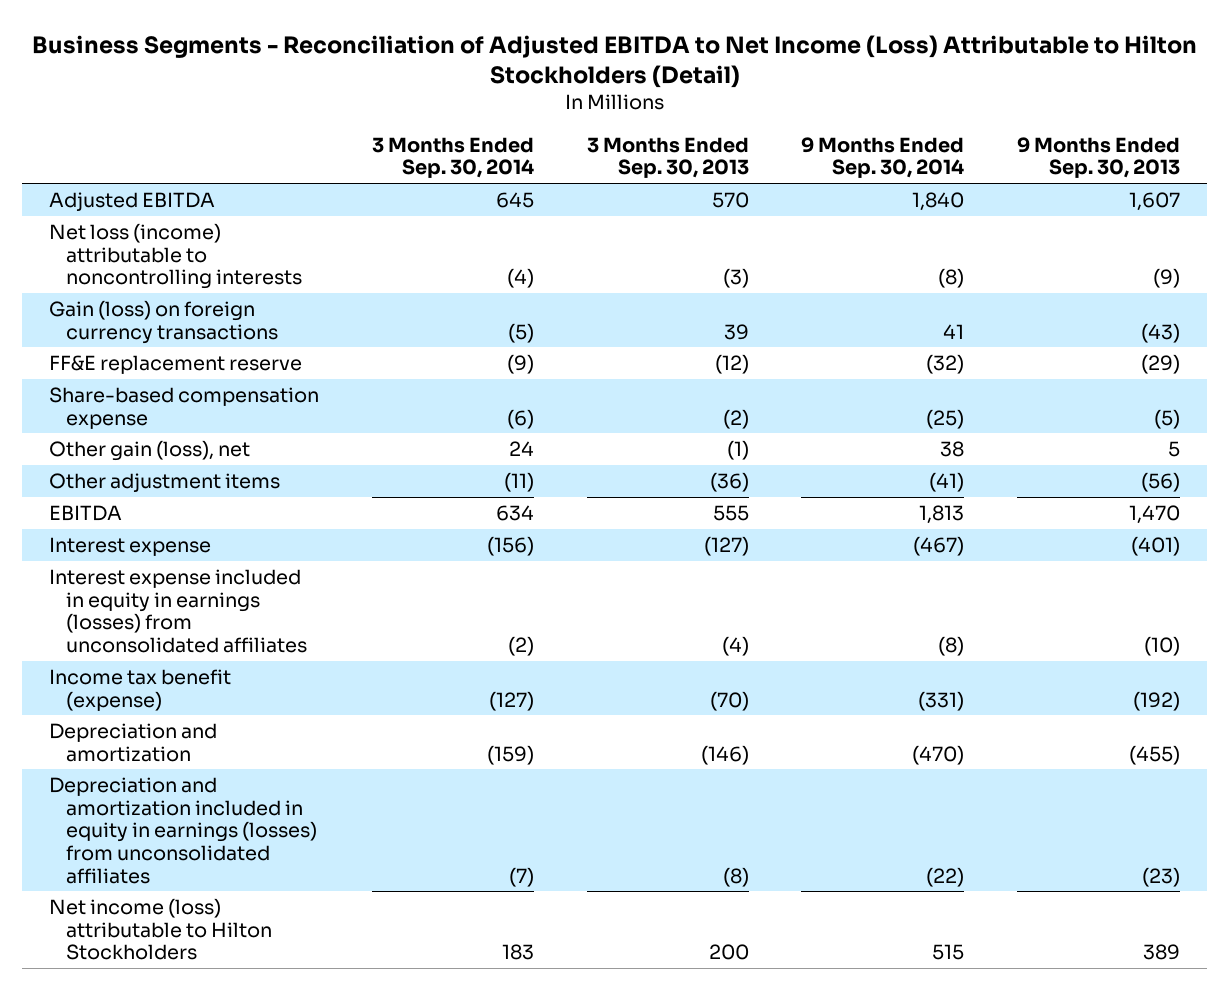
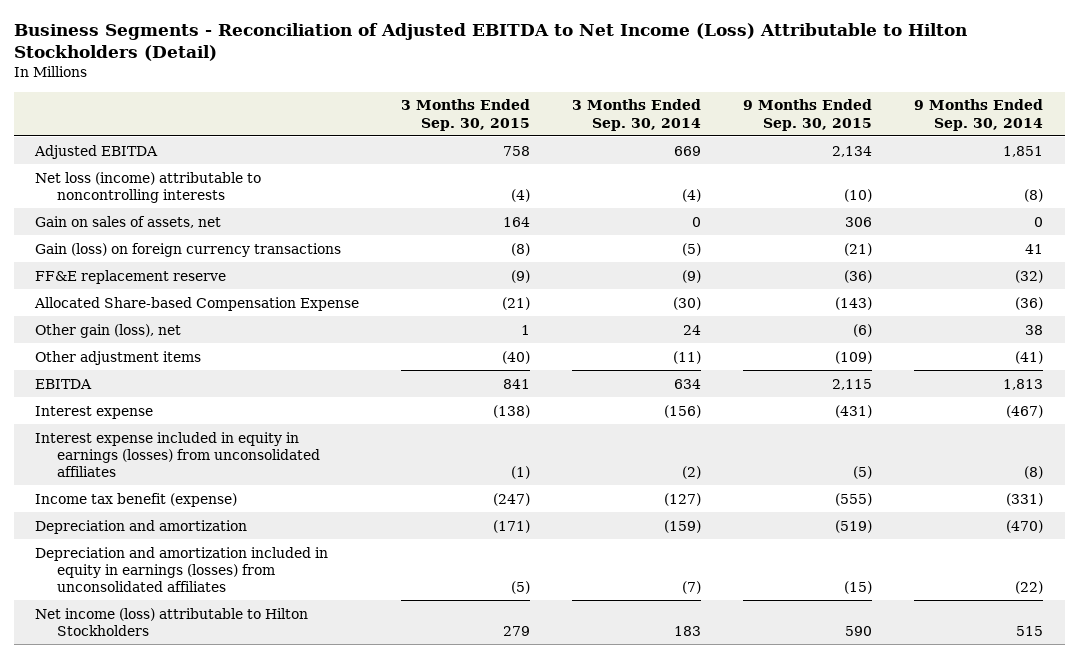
[586,136,749,179] 3 Months Ended Sep. 30, 2013 -> none
[1017,136,1181,179] 9 Months Ended Sep. 30, 2013 -> none
none -> [401,99,531,131] 3 Months Ended Sep. 30, 2015
none -> [743,99,873,131] 9 Months Ended Sep. 30, 2015
[495,191,534,208] 645 -> [674,145,702,156] 669
[912,191,965,211] 1,840 -> [1003,145,1044,157] 1,851
none -> [35,215,222,228] Gain on sales of assets, net
[48,386,319,429] Share-based compensation expense -> [34,296,360,311] Allocated Share-based Compensation Expense
[506,408,534,429] (6) -> [673,296,702,310] (30)
[926,408,965,429] (25) -> [1015,296,1044,310] (36)

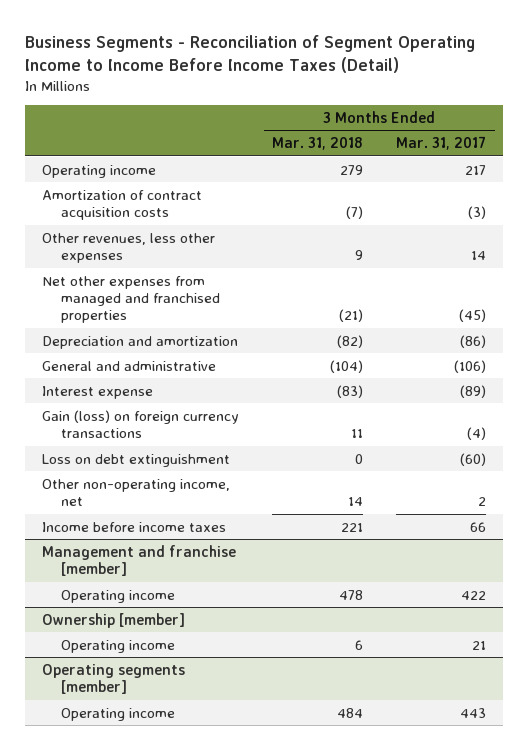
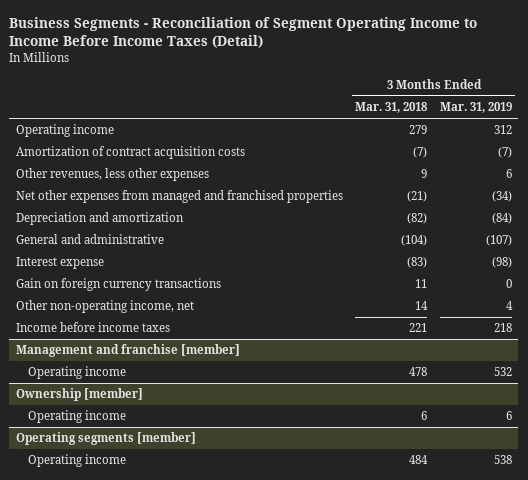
[396,136,487,151] Mar. 31, 2017 -> none
none -> [440,102,513,114] Mar. 31, 2019
[41,453,230,467] Loss on debt extinguishment -> none
[41,409,239,438] Gain (loss) on foreign currency transactions -> [15,278,221,292] Gain on foreign currency transactions

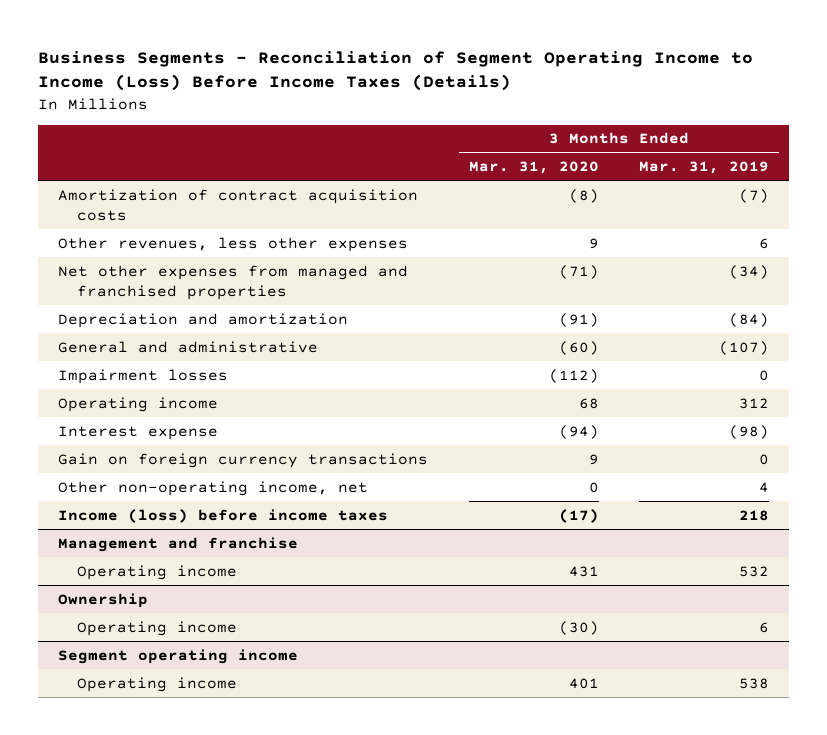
[9,16,478,48] Business Segments - Reconciliation of Segment Operating Income to Income Before Income Taxes (Detail) -> [38,50,754,92] Business Segments - Reconciliation of Segment Operating Income to Income (Loss) Before Income Taxes (Details)
[355,102,429,114] Mar. 31, 2018 -> none
none -> [468,161,599,175] Mar. 31, 2020
none -> [58,368,229,384] Impairment losses
[15,124,114,138] Operating income -> [58,396,219,412] Operating income
[15,322,170,333] Income before income taxes -> [58,508,389,523] Income (loss) before income taxes
[15,344,240,358] Management and franchise [member] -> [58,536,299,552] Management and franchise
[15,388,143,402] Ownership [member] -> [58,592,149,608] Ownership
[15,432,196,446] Operating segments [member] -> [58,648,299,664] Segment operating income

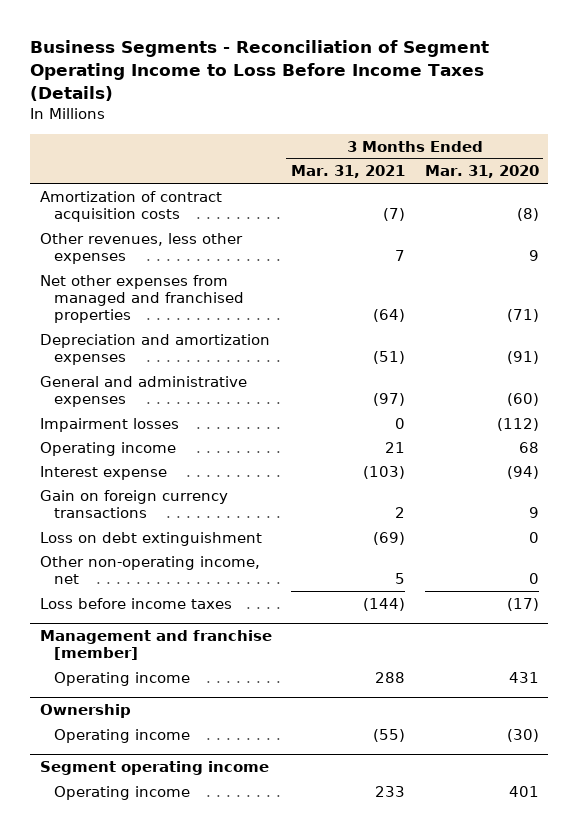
[38,50,754,92] Business Segments - Reconciliation of Segment Operating Income to Income (Loss) Before Income Taxes (Details) -> [29,39,489,102] Business Segments - Reconciliation of Segment Operating Income to Loss Before Income Taxes (Details)
[638,161,769,175] Mar. 31, 2019 -> none
none -> [291,165,406,179] Mar. 31, 2021
[58,312,349,328] Depreciation and amortization -> [39,333,270,365] Depreciation and amortization expenses
[58,340,319,353] General and administrative -> [39,375,247,407] General and administrative expenses
none -> [39,531,262,546] Loss on debt extinguishment
[58,508,389,523] Income (loss) before income taxes -> [39,597,232,609] Loss before income taxes
[58,536,299,552] Management and franchise -> [39,630,272,661] Management and franchise [member]

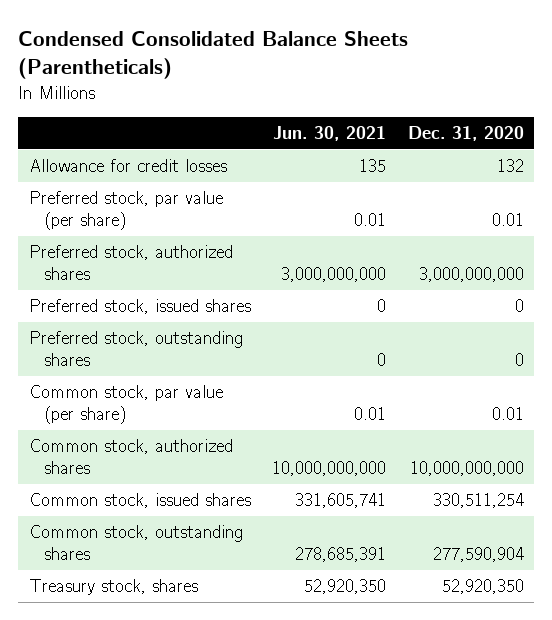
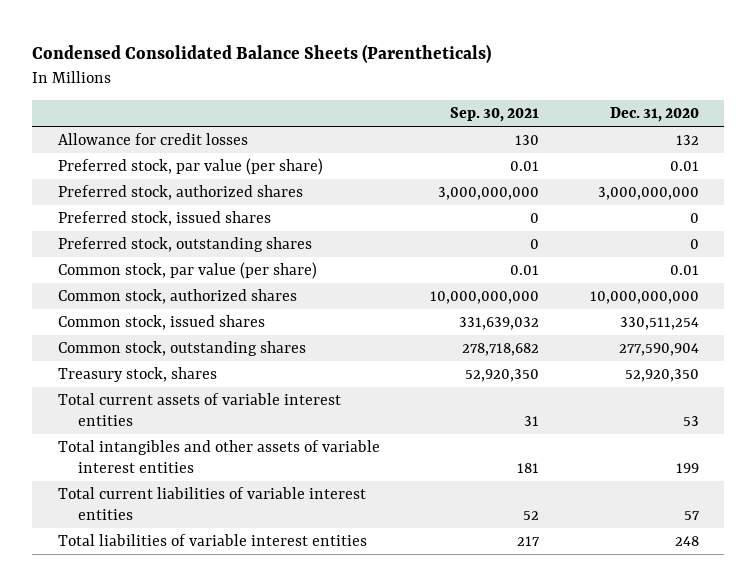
[273,126,387,142] Jun. 30, 2021 -> none
none -> [450,106,540,122] Sep. 30, 2021
none -> [57,393,341,426] Total current assets of variable interest entities
none -> [57,440,380,473] Total intangibles and other assets of variable interest entities
none -> [57,487,366,520] Total current liabilities of variable interest entities
none -> [57,534,367,547] Total liabilities of variable interest entities

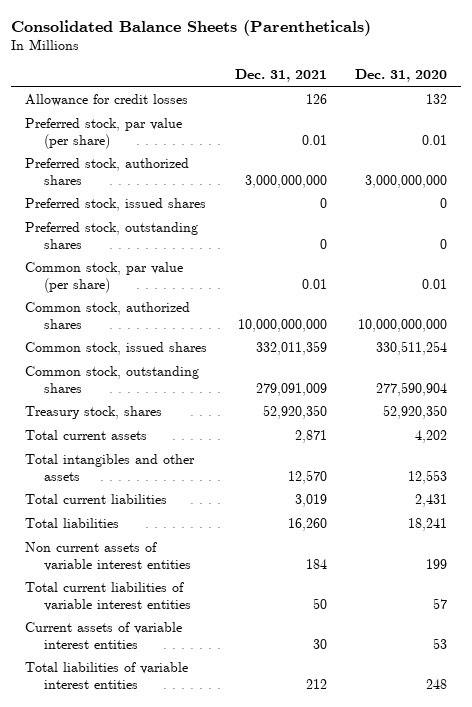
[32,44,492,64] Condensed Consolidated Balance Sheets (Parentheticals) -> [11,19,372,36] Consolidated Balance Sheets (Parentheticals)
[450,106,540,122] Sep. 30, 2021 -> none
none -> [234,69,327,83] Dec. 31, 2021
[57,393,341,426] Total current assets of variable interest entities -> none
none -> [24,430,147,441] Total current assets
none -> [24,454,195,481] Total intangibles and other assets
none -> [24,494,167,505] Total current liabilities
none -> [24,518,119,529] Total liabilities
[57,440,380,473] Total intangibles and other assets of variable interest entities -> [24,542,191,571] Non current assets of variable interest entities
none -> [24,622,182,649] Current assets of variable interest entities

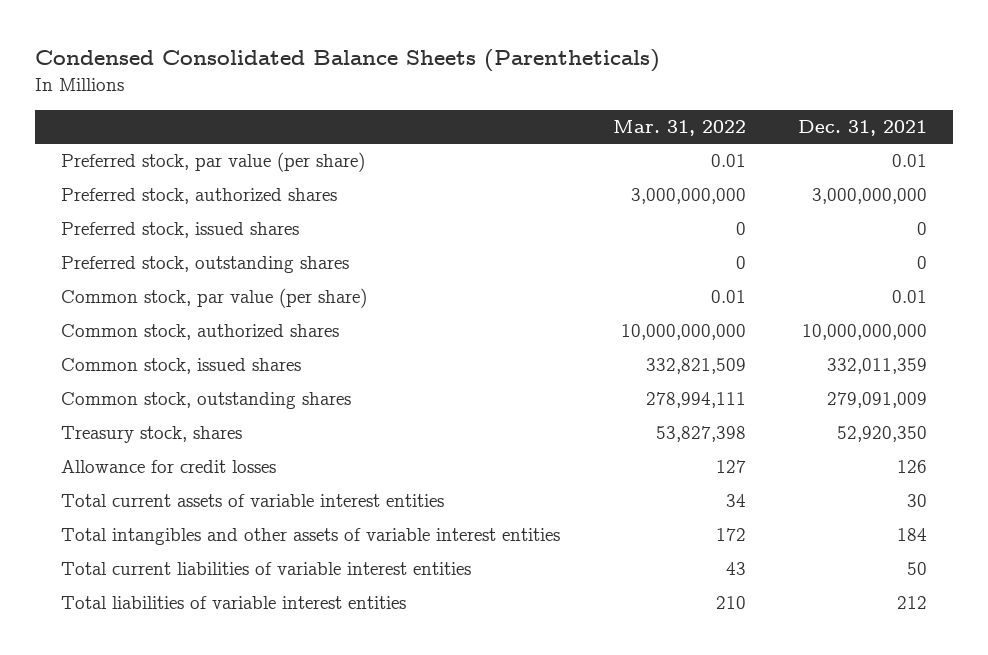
[11,19,372,36] Consolidated Balance Sheets (Parentheticals) -> [34,48,660,72] Condensed Consolidated Balance Sheets (Parentheticals)
[354,69,447,83] Dec. 31, 2020 -> none
none -> [612,120,746,137] Mar. 31, 2022
[24,430,147,441] Total current assets -> none
[24,454,195,481] Total intangibles and other assets -> none
[24,494,167,505] Total current liabilities -> none
[24,518,119,529] Total liabilities -> none
[24,94,188,107] Allowance for credit losses -> [61,460,277,474] Allowance for credit losses
none -> [61,494,445,508] Total current assets of variable interest entities
[24,542,191,571] Non current assets of variable interest entities -> [61,528,561,546] Total intangibles and other assets of variable interest entities
[24,622,182,649] Current assets of variable interest entities -> none

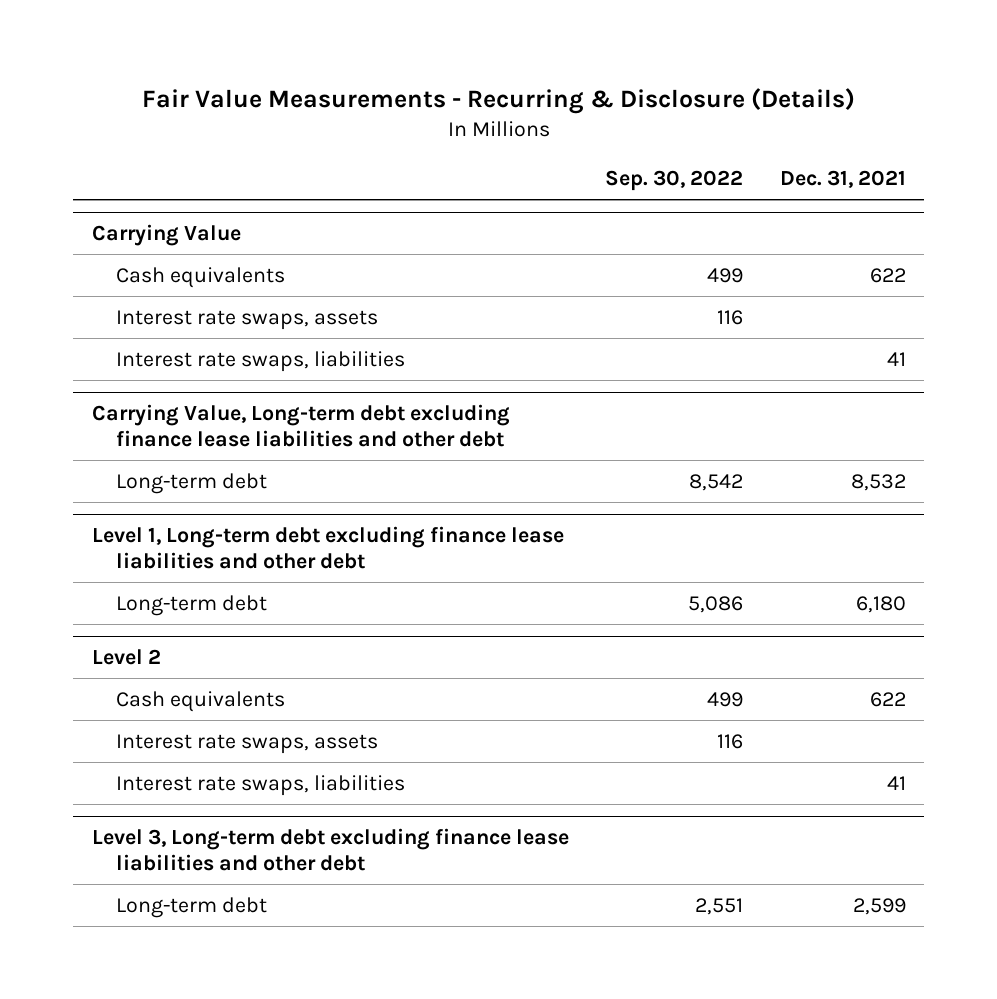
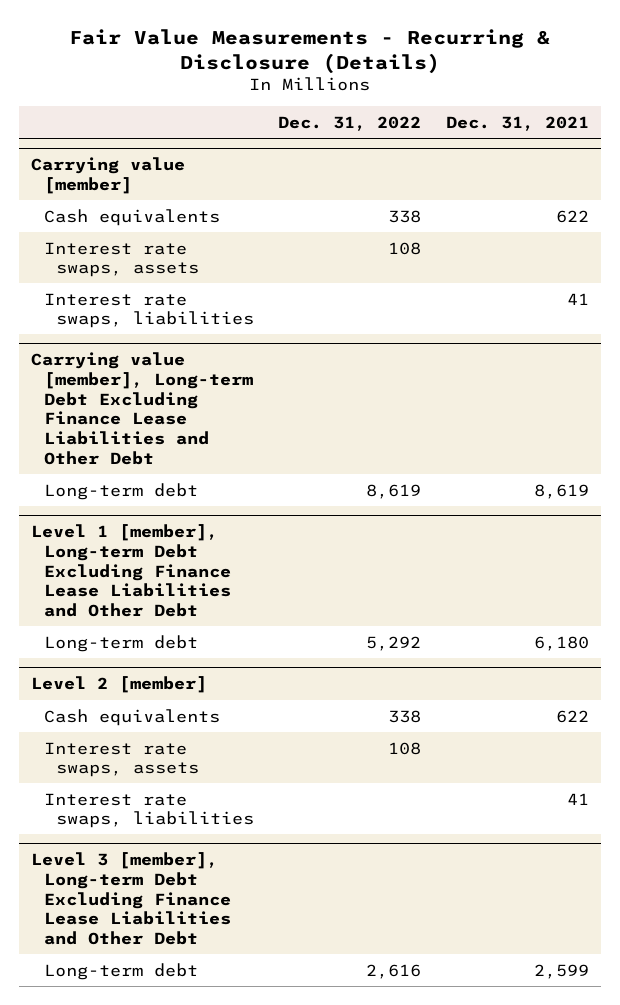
[605,170,744,192] Sep. 30, 2022 -> none
none -> [278,115,422,131] Dec. 31, 2022
[91,224,241,247] Carrying Value -> [31,157,186,194] Carrying value [member]
[91,404,510,447] Carrying Value, Long-term debt excluding finance lease liabilities and other debt -> [31,352,253,465] Carrying value [member], Long-term Debt Excluding Finance Lease Liabilities and Other Debt
[850,473,906,491] 8,532 -> [533,483,589,499] 8,619
[91,526,564,569] Level 1, Long-term debt excluding finance lease liabilities and other debt -> [31,524,231,617] Level 1 [member], Long-term Debt Excluding Finance Lease Liabilities and Other Debt
[91,649,161,666] Level 2 -> [31,676,208,694] Level 2 [member]
[91,828,569,871] Level 3, Long-term debt excluding finance lease liabilities and other debt -> [31,852,231,945] Level 3 [member], Long-term Debt Excluding Finance Lease Liabilities and Other Debt

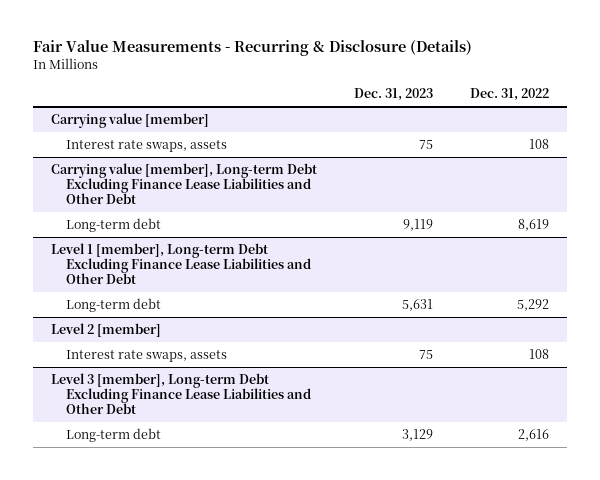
[445,115,589,131] Dec. 31, 2021 -> none
none -> [354,88,434,102] Dec. 31, 2023
[43,208,220,226] Cash equivalents -> none
[43,292,254,329] Interest rate swaps, liabilities -> none
[43,708,220,726] Cash equivalents -> none
[43,792,254,829] Interest rate swaps, liabilities -> none

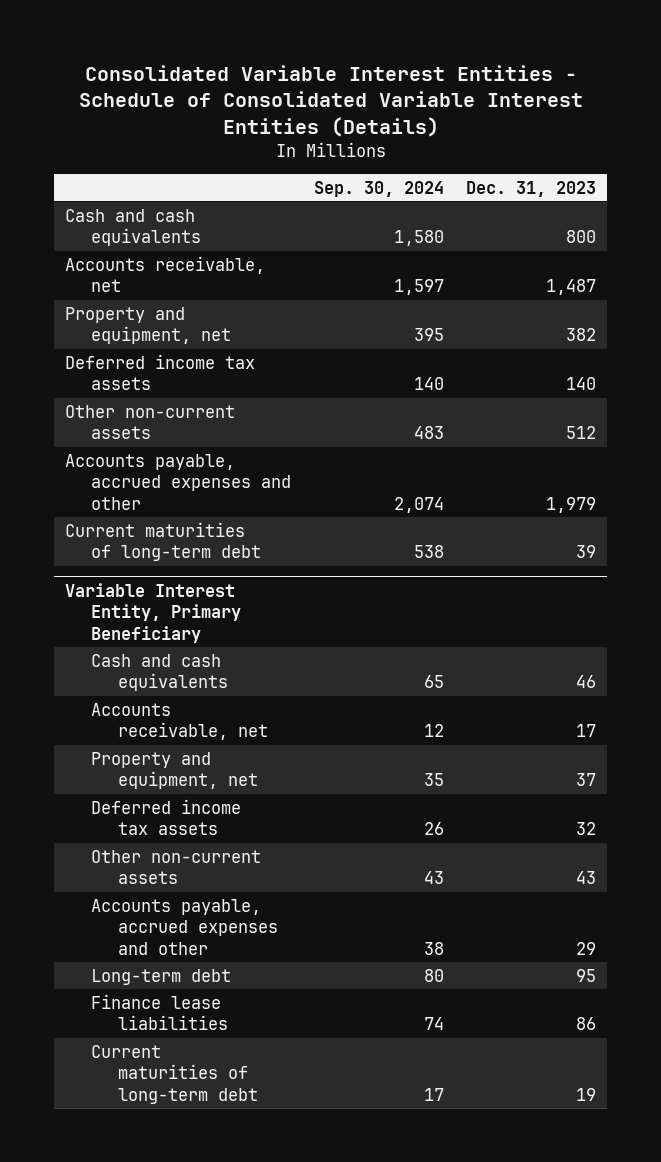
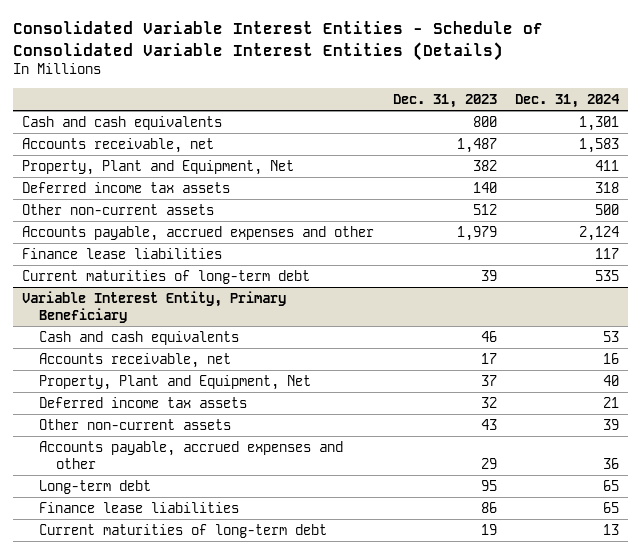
[313,180,444,197] Sep. 30, 2024 -> none
none -> [515,94,621,109] Dec. 31, 2024
[65,306,232,345] Property and equipment, net -> [22,159,295,175] Property, Plant and Equipment, Net
none -> [22,247,223,259] Finance lease liabilities
[91,751,258,790] Property and equipment, net -> [38,374,311,390] Property, Plant and Equipment, Net

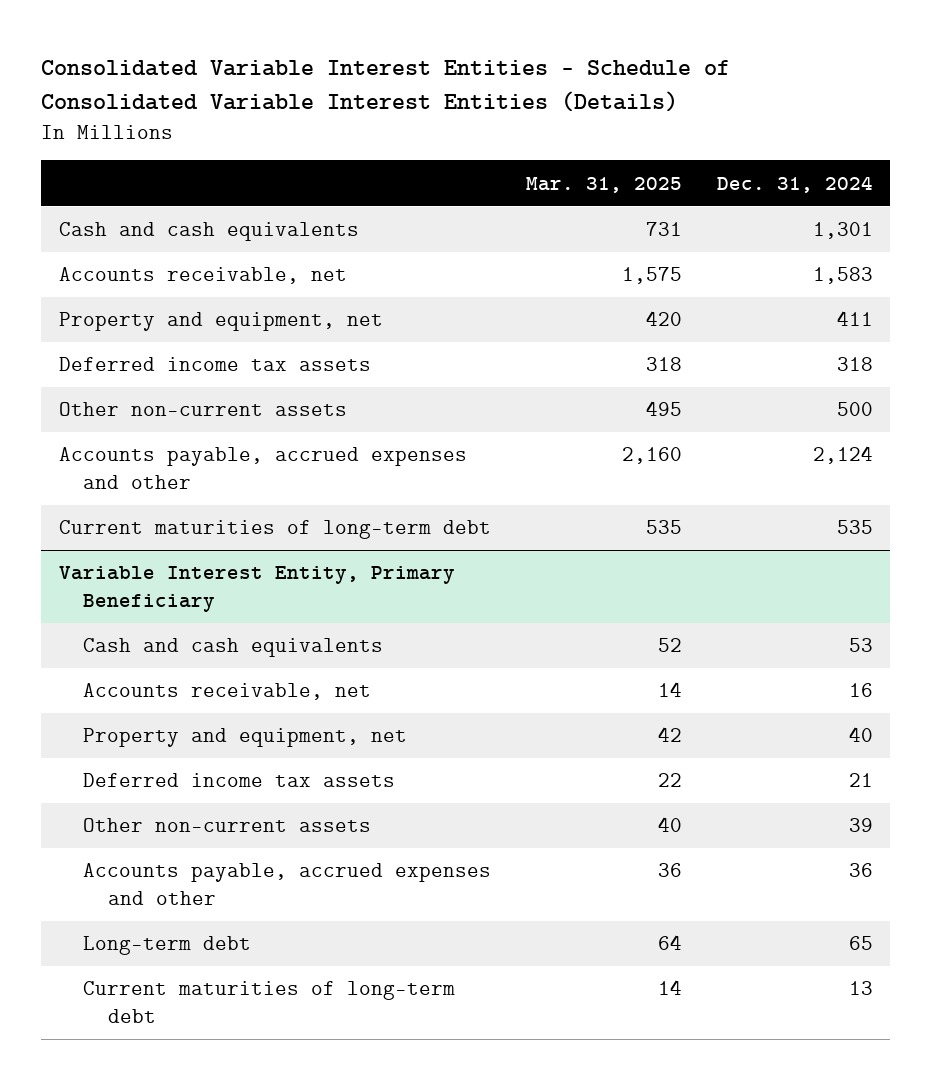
[392,94,497,109] Dec. 31, 2023 -> none
none -> [525,176,682,193] Mar. 31, 2025
[22,159,295,175] Property, Plant and Equipment, Net -> [58,312,383,332] Property and equipment, net
[22,247,223,259] Finance lease liabilities -> none
[38,374,311,390] Property, Plant and Equipment, Net -> [83,728,408,748] Property and equipment, net
[38,501,239,513] Finance lease liabilities -> none

